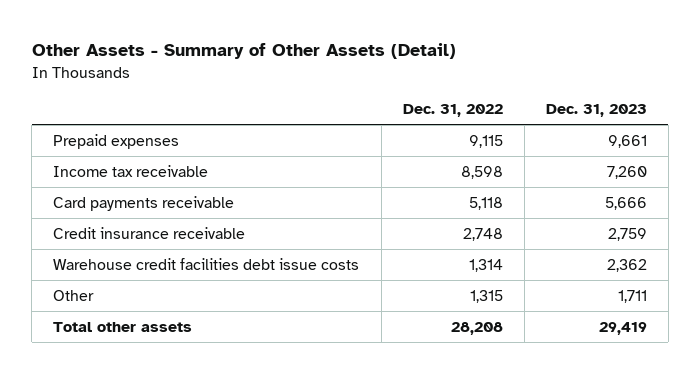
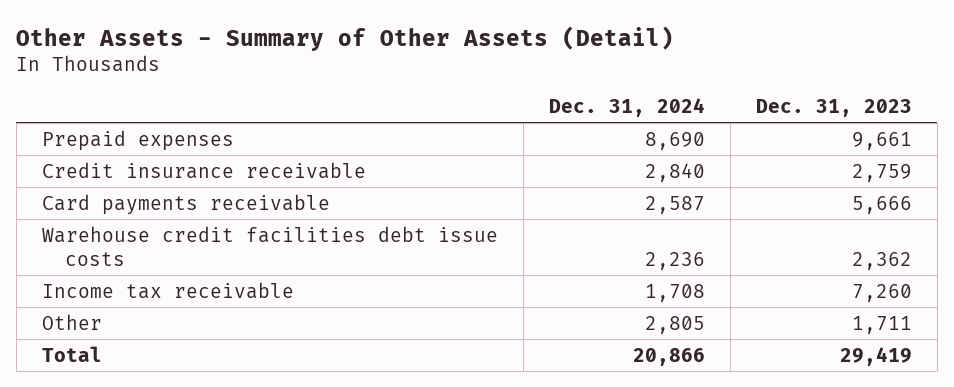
[402,104,503,118] Dec. 31, 2022 -> none
none -> [548,97,705,117] Dec. 31, 2024
[53,195,235,211] Card payments receivable -> [41,193,330,215] Card payments receivable
[53,164,209,177] Income tax receivable -> [41,281,294,299] Income tax receivable
[53,321,193,332] Total other assets -> [41,345,102,362] Total

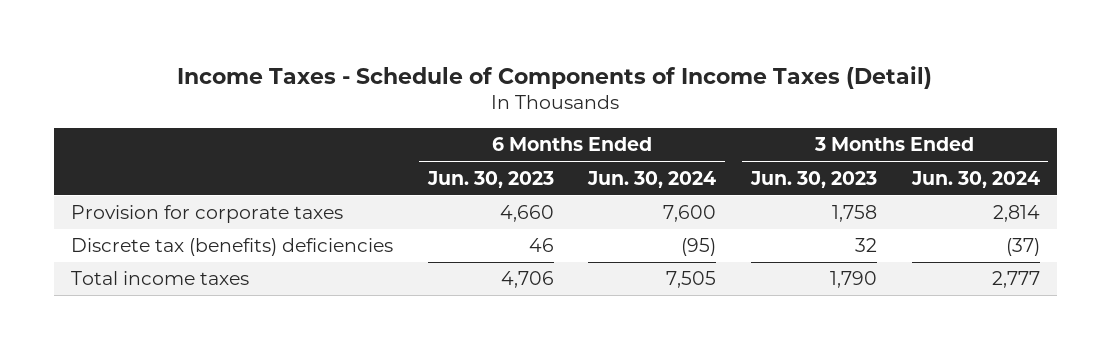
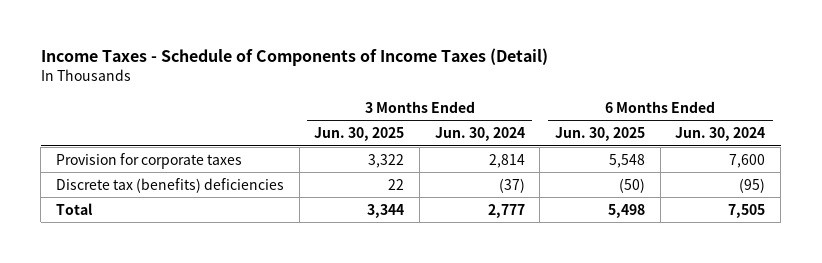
[426,170,554,188] Jun. 30, 2023 -> none
[749,170,877,188] Jun. 30, 2023 -> none
none -> [314,126,405,141] Jun. 30, 2025
none -> [555,126,646,141] Jun. 30, 2025
[71,271,250,286] Total income taxes -> [56,202,94,215] Total

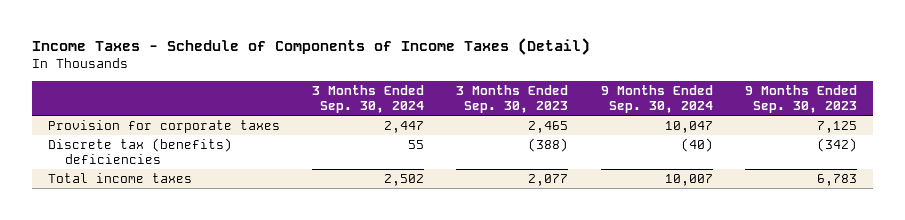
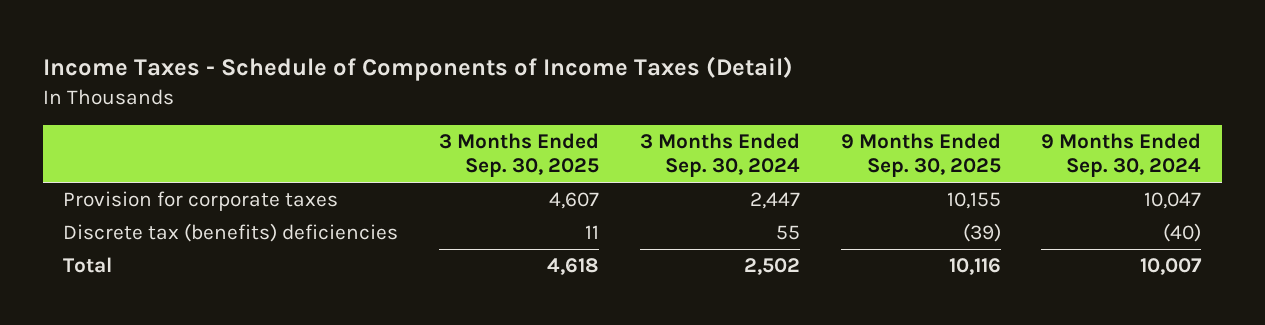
[456,84,569,114] 3 Months Ended Sep. 30, 2023 -> none
[745,84,858,114] 9 Months Ended Sep. 30, 2023 -> none
none -> [439,132,600,178] 3 Months Ended Sep. 30, 2025
none -> [840,132,1001,178] 9 Months Ended Sep. 30, 2025
[47,172,192,183] Total income taxes -> [63,256,113,273] Total

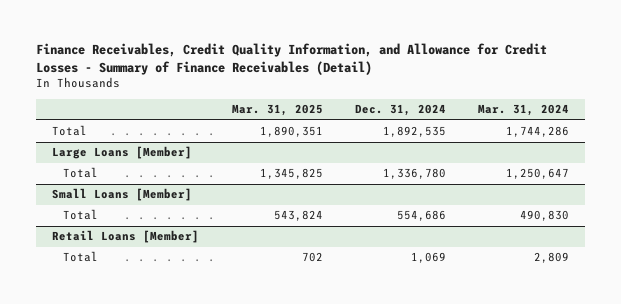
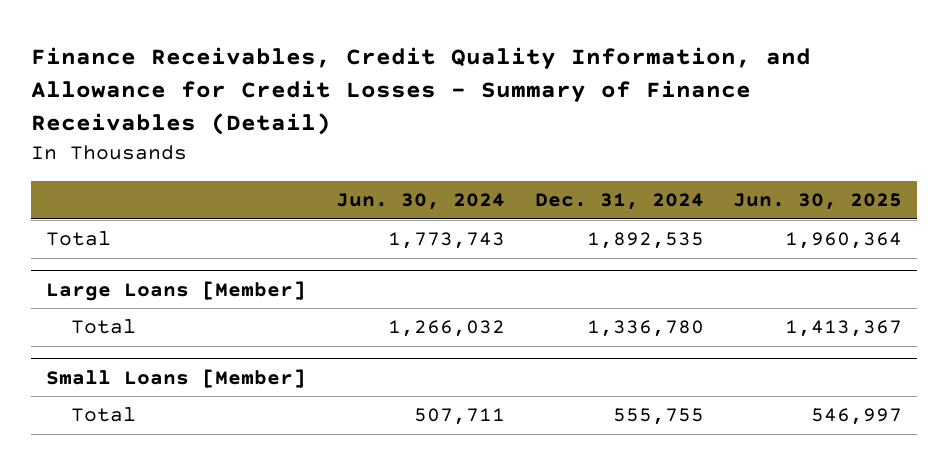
[231,104,323,117] Mar. 31, 2025 -> none
[477,104,569,117] Mar. 31, 2024 -> none
none -> [335,192,505,210] Jun. 30, 2024
none -> [733,192,903,210] Jun. 30, 2025
[52,230,200,244] Retail Loans [Member] -> none
[62,251,98,263] Total -> none
[396,210,446,222] 554,686 -> [612,408,704,426] 555,755

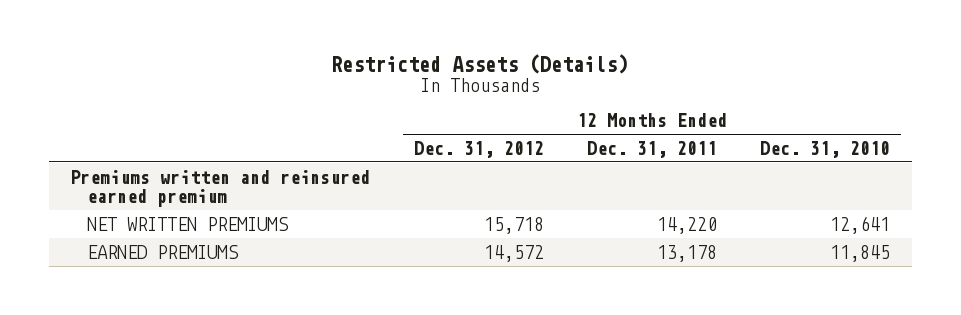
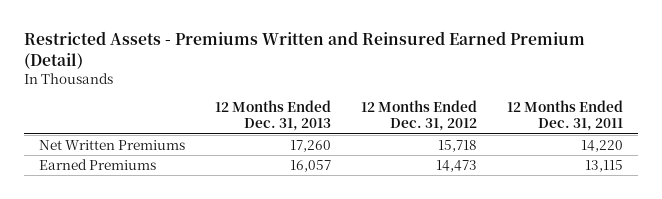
[331,53,629,74] Restricted Assets (Details) -> [24,31,586,69] Restricted Assets - Premiums Written and Reinsured Earned Premium (Detail)
[760,140,891,158] Dec. 31, 2010 -> none
none -> [215,99,332,132] 12 Months Ended Dec. 31, 2013
[70,169,371,207] Premiums written and reinsured earned premium -> none
[87,216,290,231] NET WRITTEN PREMIUMS -> [39,140,186,151] Net Written Premiums
[87,244,240,259] EARNED PREMIUMS -> [39,159,157,171] Earned Premiums
[483,244,544,262] 14,572 -> [436,160,478,173] 14,473
[657,244,718,262] 13,178 -> [585,160,624,173] 13,115

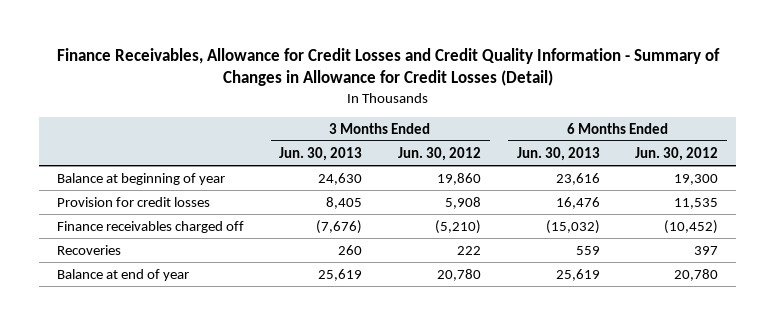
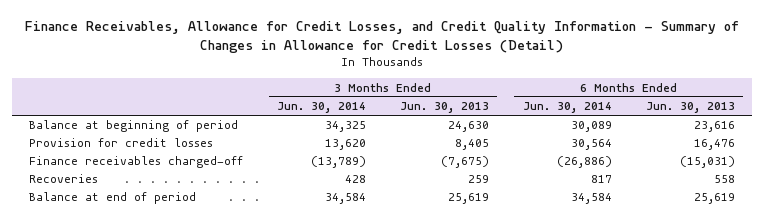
[56,48,720,87] Finance Receivables, Allowance for Credit Losses and Credit Quality Information - Summary of Changes in Allowance for Credit Losses (Detail) -> [24,21,739,53] Finance Receivables, Allowance for Credit Losses, and Credit Quality Information - Summary of Changes in Allowance for Credit Losses (Detail)
[398,146,482,161] Jun. 30, 2012 -> none
[635,146,719,161] Jun. 30, 2012 -> none
none -> [277,102,367,114] Jun. 30, 2014
none -> [522,102,612,114] Jun. 30, 2014
[56,172,225,185] Balance at beginning of year -> [29,120,239,133] Balance at beginning of period
[56,220,244,233] Finance receivables charged off -> [29,156,244,169] Finance receivables charged-off
[316,219,363,234] (7,676) -> [440,156,489,169] (7,675)
[545,219,600,234] (15,032) -> [679,156,735,169] (15,031)
[338,244,363,255] 260 -> [467,175,489,184] 259
[575,245,600,255] 559 -> [713,175,735,184] 558
[56,268,189,281] Balance at end of year -> [29,192,197,205] Balance at end of period

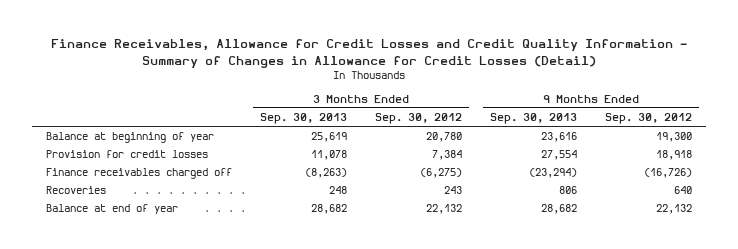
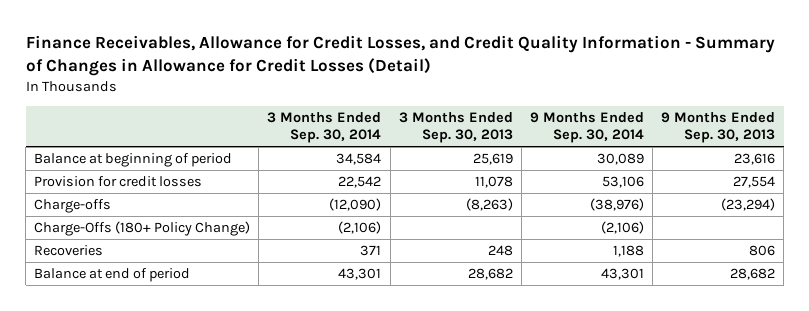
[50,39,687,68] Finance Receivables, Allowance for Credit Losses and Credit Quality Information - Summary of Changes in Allowance for Credit Losses (Detail) -> [25,35,775,77] Finance Receivables, Allowance for Credit Losses, and Credit Quality Information - Summary of Changes in Allowance for Credit Losses (Detail)
[374,113,462,125] Sep. 30, 2012 -> none
[605,113,693,125] Sep. 30, 2012 -> none
none -> [267,111,382,144] 3 Months Ended Sep. 30, 2014
none -> [529,111,644,144] 9 Months Ended Sep. 30, 2014
[45,132,214,144] Balance at beginning of year -> [34,153,233,168] Balance at beginning of period
[45,168,232,180] Finance receivables charged off -> [34,199,112,214] Charge-offs
none -> [34,221,251,237] Charge-Offs (180+ Policy Change)
[45,204,178,215] Balance at end of year -> [34,268,191,283] Balance at end of period

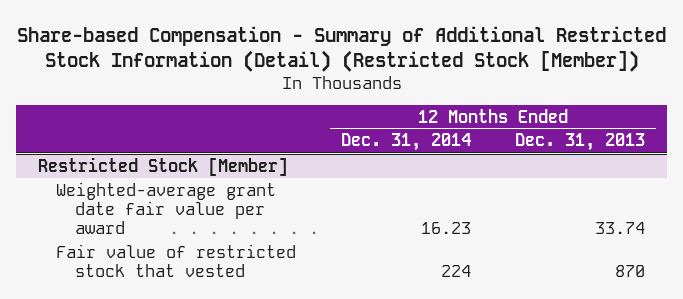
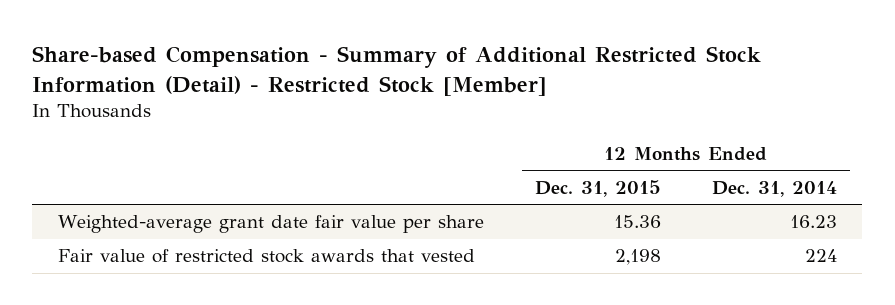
[16,25,666,72] Share-based Compensation - Summary of Additional Restricted Stock Information (Detail) (Restricted Stock [Member]) -> [32,46,762,96] Share-based Compensation - Summary of Additional Restricted Stock Information (Detail) - Restricted Stock [Member]
[514,133,645,152] Dec. 31, 2013 -> none
none -> [534,179,661,197] Dec. 31, 2015
[38,156,289,176] Restricted Stock [Member] -> none
[56,181,277,234] Weighted-average grant date fair value per award -> [57,215,484,234] Weighted-average grant date fair value per share
[56,243,297,277] Fair value of restricted stock that vested -> [57,249,475,264] Fair value of restricted stock awards that vested

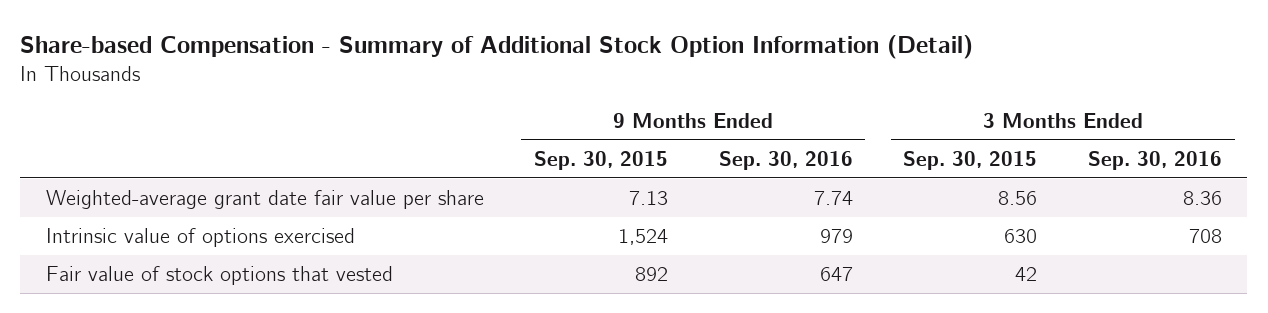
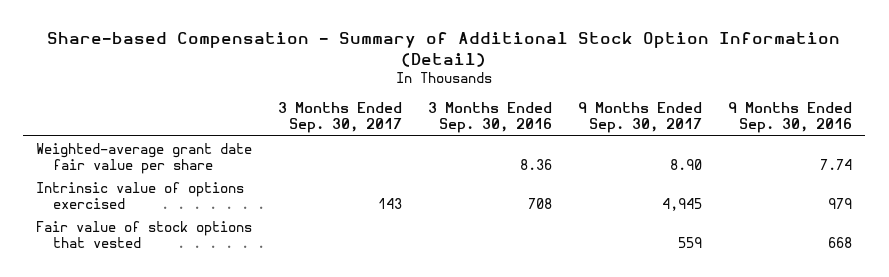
[534,150,669,170] Sep. 30, 2015 -> none
[903,150,1038,170] Sep. 30, 2015 -> none
none -> [278,102,403,134] 3 Months Ended Sep. 30, 2017
none -> [578,102,703,134] 9 Months Ended Sep. 30, 2017
[819,267,853,282] 647 -> [828,236,853,248] 668

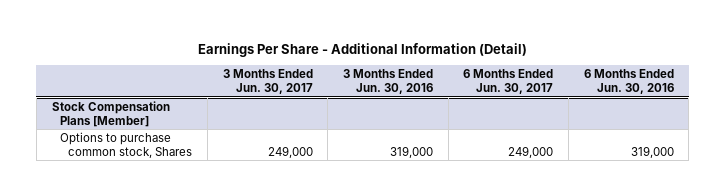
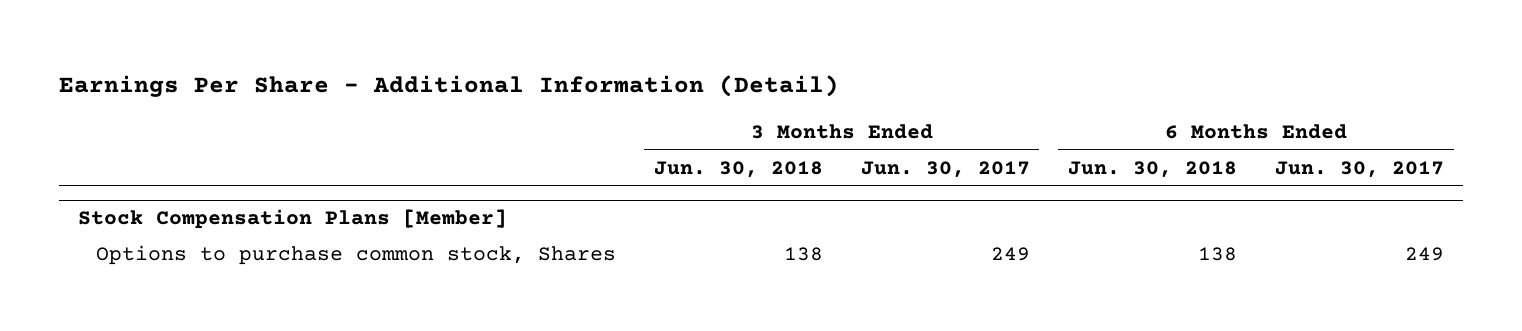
[342,69,433,95] 3 Months Ended Jun. 30, 2016 -> none
[583,69,674,95] 6 Months Ended Jun. 30, 2016 -> none
none -> [653,161,823,179] Jun. 30, 2018
none -> [1067,161,1237,179] Jun. 30, 2018
[267,145,313,158] 249,000 -> [990,247,1030,262] 249
[508,145,554,158] 249,000 -> [1405,247,1445,262] 249

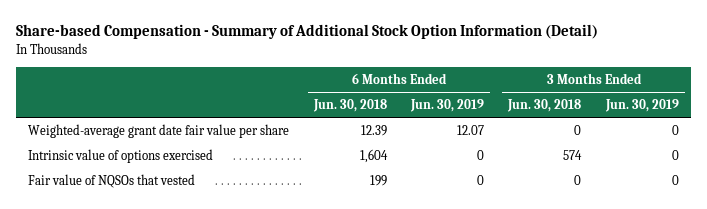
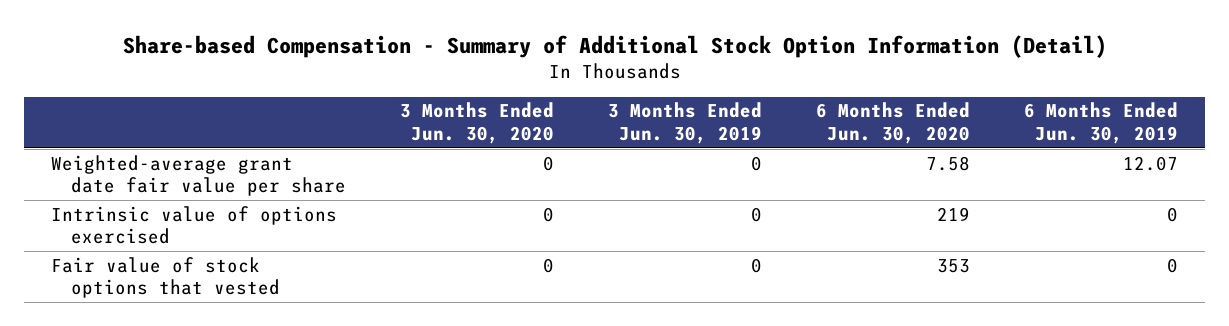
[312,99,387,113] Jun. 30, 2018 -> none
[507,99,582,113] Jun. 30, 2018 -> none
none -> [400,102,555,145] 3 Months Ended Jun. 30, 2020
none -> [816,102,971,145] 6 Months Ended Jun. 30, 2020
[28,173,196,188] Fair value of NQSOs that vested -> [50,256,281,299] Fair value of stock options that vested

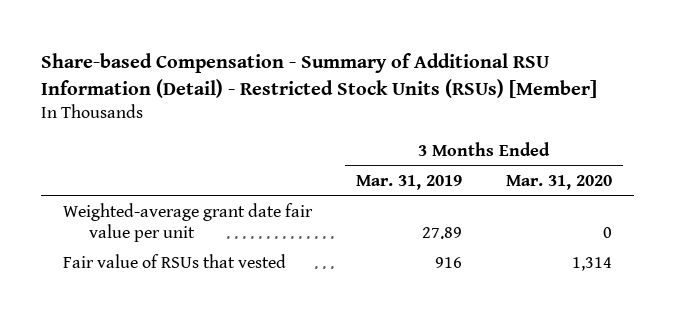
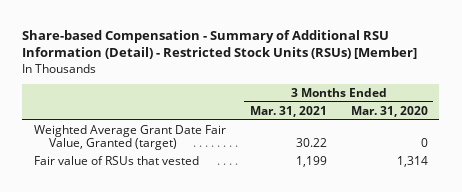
[356,175,463,191] Mar. 31, 2019 -> none
none -> [249,105,327,117] Mar. 31, 2021
[63,203,314,243] Weighted-average grant date fair value per unit -> [34,124,227,151] Weighted Average Grant Date Fair Value, Granted (target)

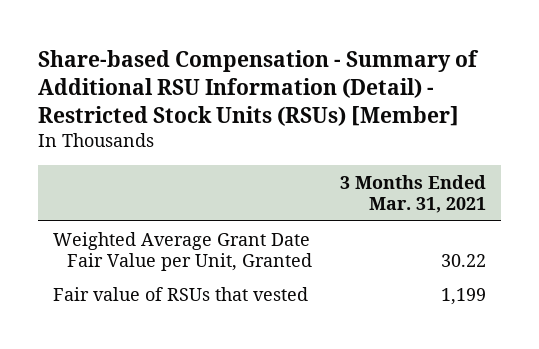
[350,105,428,117] Mar. 31, 2020 -> none
[34,124,227,151] Weighted Average Grant Date Fair Value, Granted (target) -> [52,231,312,271] Weighted Average Grant Date Fair Value per Unit, Granted

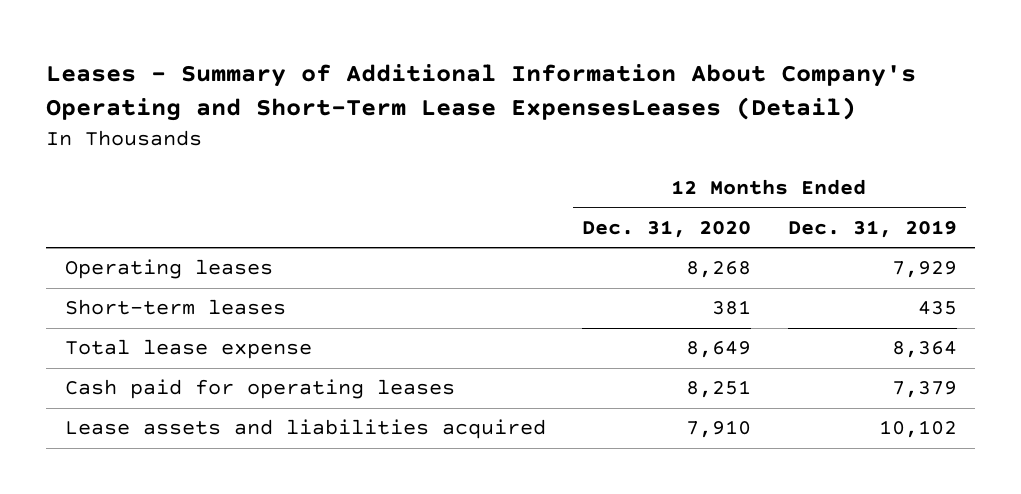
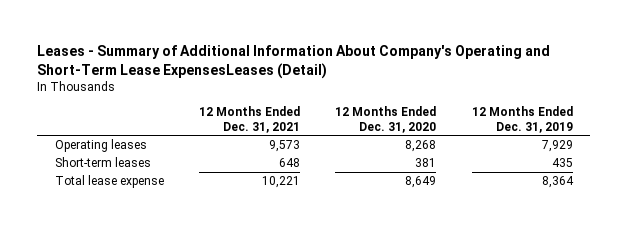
none -> [199,106,301,133] 12 Months Ended Dec. 31, 2021
[64,379,455,400] Cash paid for operating leases -> none
[64,419,546,440] Lease assets and liabilities acquired -> none

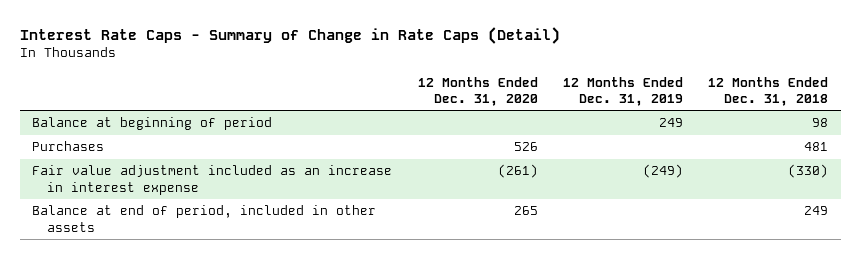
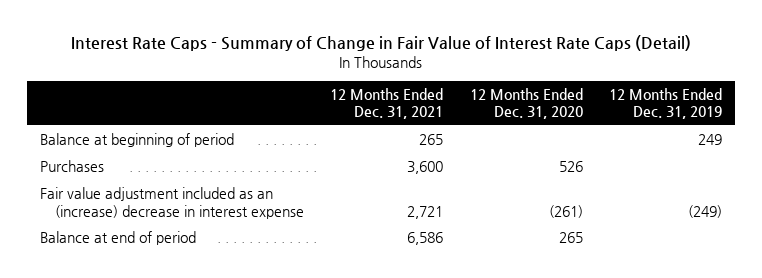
[19,26,560,44] Interest Rate Caps - Summary of Change in Rate Caps (Detail) -> [71,35,692,52] Interest Rate Caps - Summary of Change in Fair Value of Interest Rate Caps (Detail)
[708,76,829,106] 12 Months Ended Dec. 31, 2018 -> none
none -> [330,87,444,120] 12 Months Ended Dec. 31, 2021
[32,165,393,195] Fair value adjustment included as an increase in interest expense -> [39,187,304,219] Fair value adjustment included as an (increase) decrease in interest expense
[32,205,377,232] Balance at end of period, included in other assets -> [39,231,196,246] Balance at end of period

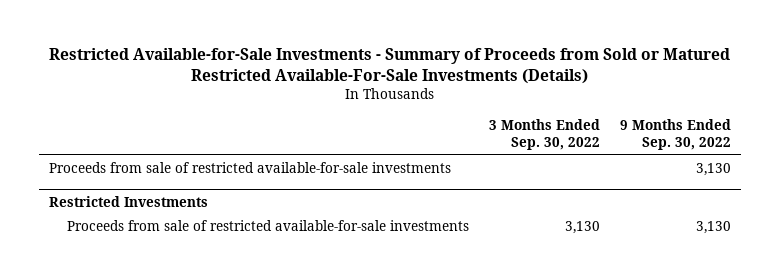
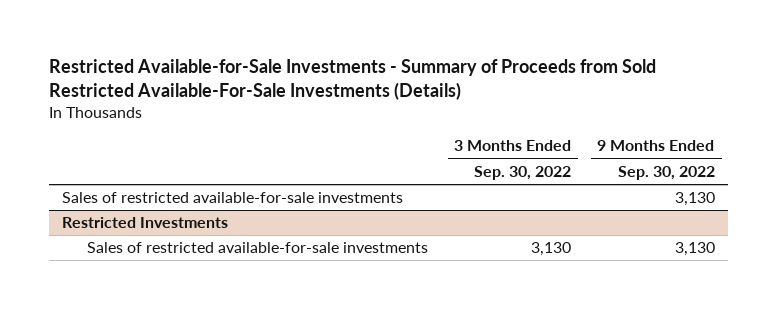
[48,47,730,84] Restricted Available-for-Sale Investments - Summary of Proceeds from Sold or Matured Restricted Available-For-Sale Investments (Details) -> [48,58,656,100] Restricted Available-for-Sale Investments - Summary of Proceeds from Sold Restricted Available-For-Sale Investments (Details)
[48,162,451,174] Proceeds from sale of restricted available-for-sale investments -> [62,192,404,204] Sales of restricted available-for-sale investments
[67,220,470,232] Proceeds from sale of restricted available-for-sale investments -> [86,242,428,254] Sales of restricted available-for-sale investments

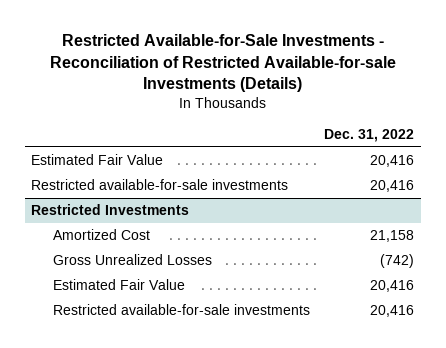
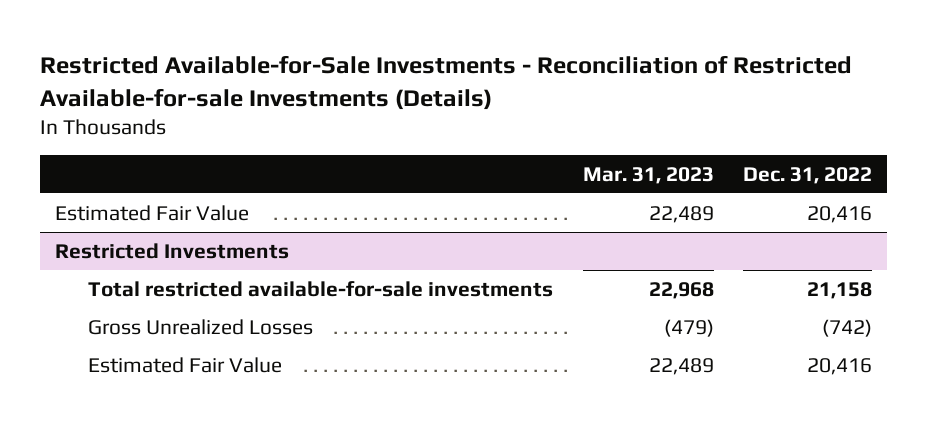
none -> [582,166,714,184] Mar. 31, 2023
[31,179,289,191] Restricted available-for-sale investments -> none
[53,229,151,241] Amortized Cost -> [87,280,553,297] Total restricted available-for-sale investments
[53,304,311,316] Restricted available-for-sale investments -> none

